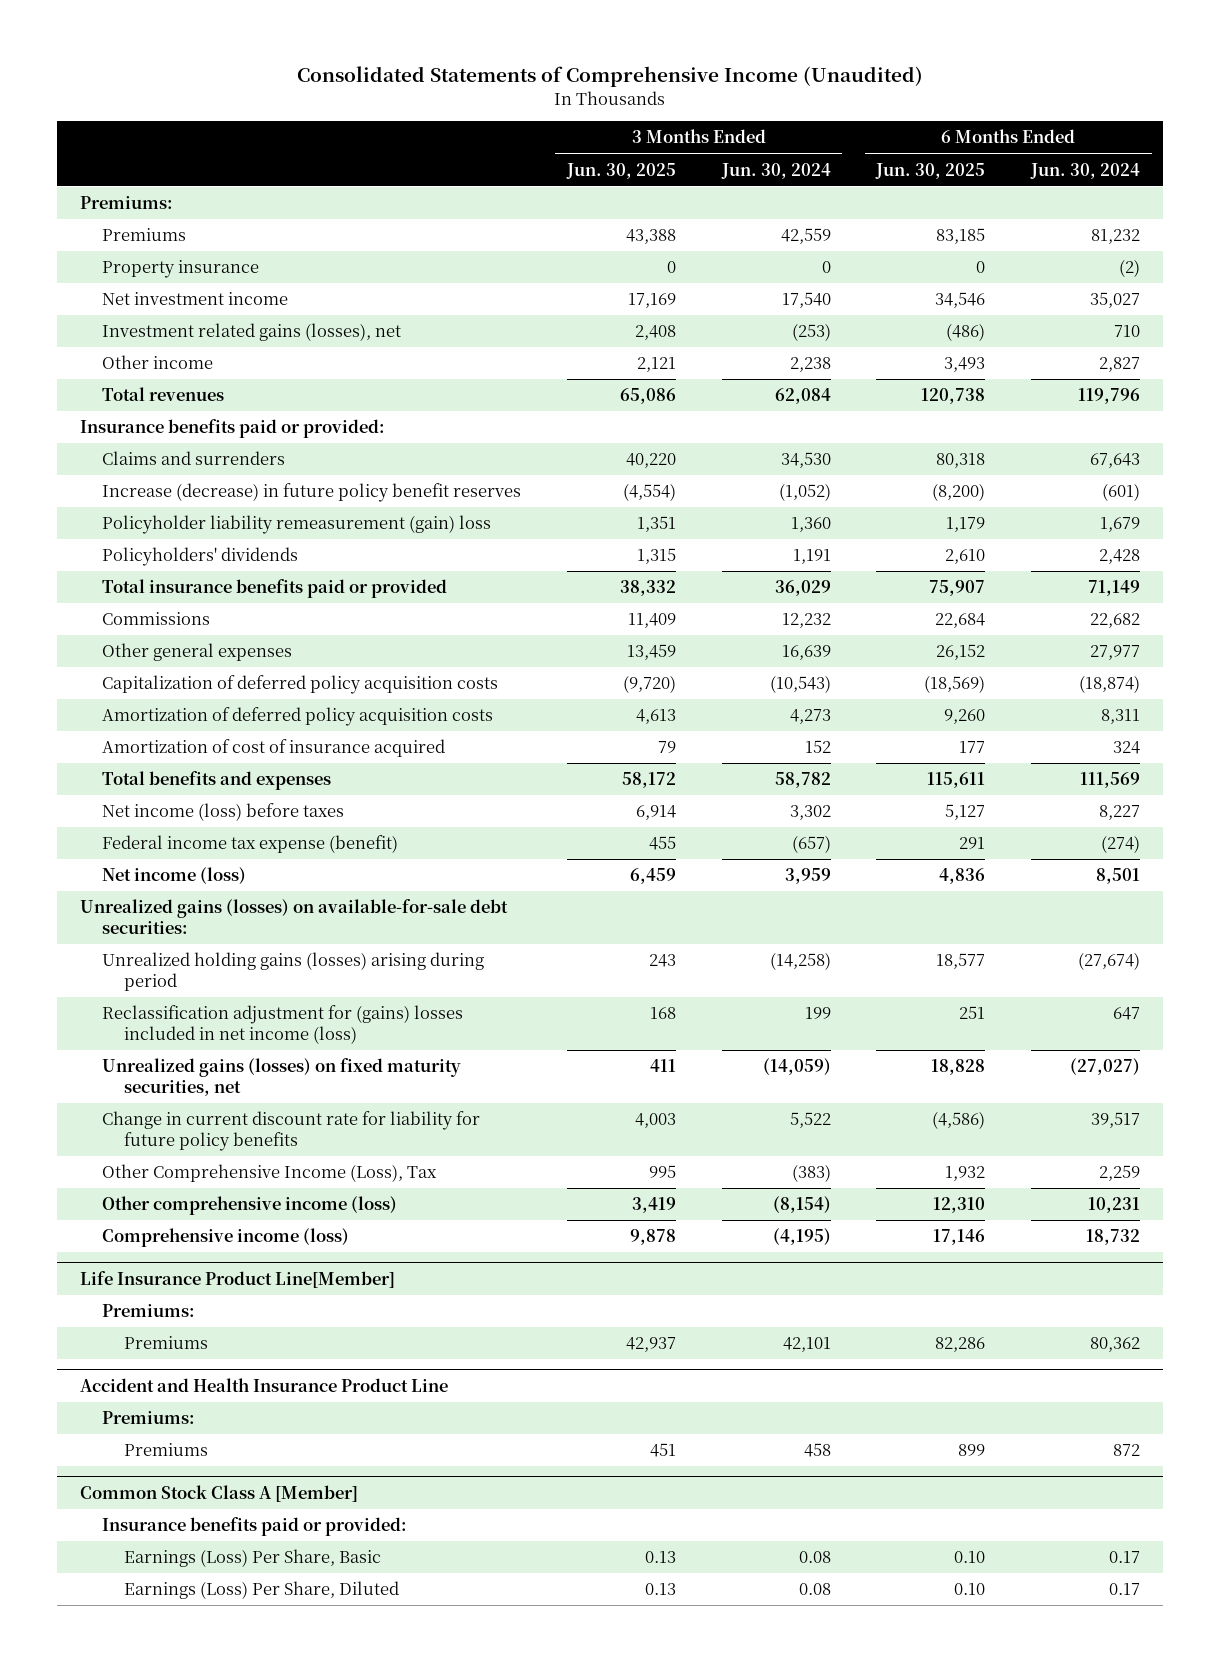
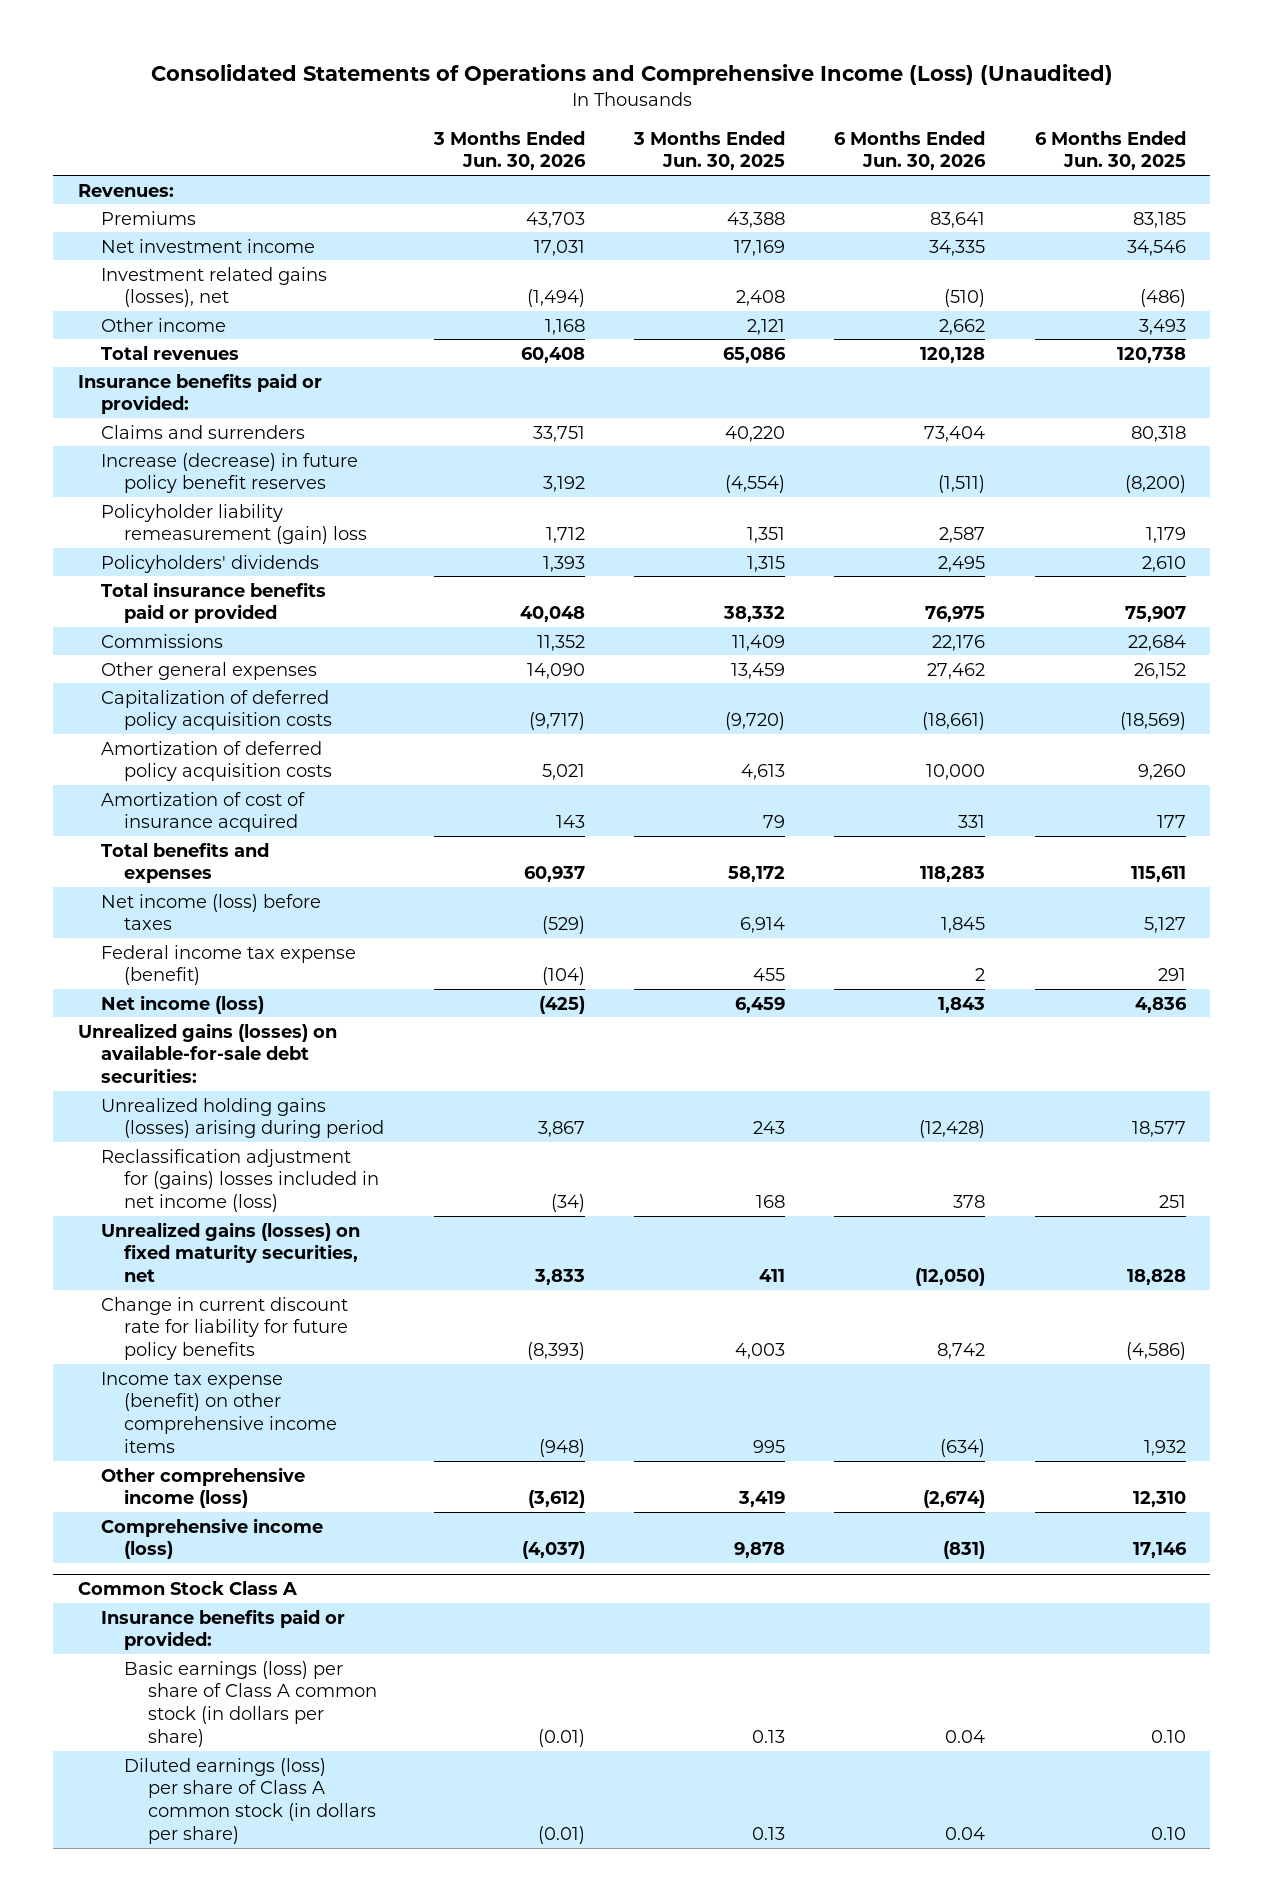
[297,66,924,88] Consolidated Statements of Comprehensive Income (Unaudited) -> [150,64,1113,86] Consolidated Statements of Operations and Comprehensive Income (Loss) (Unaudited)
[720,162,831,179] Jun. 30, 2024 -> none
[1030,162,1141,179] Jun. 30, 2024 -> none
none -> [432,130,586,171] 3 Months Ended Jun. 30, 2026
none -> [834,130,987,171] 6 Months Ended Jun. 30, 2026
[79,196,173,210] Premiums: -> none
none -> [77,183,174,197] Revenues:
[101,260,259,279] Property insurance -> none
[101,1164,437,1183] Other Comprehensive Income (Loss), Tax -> [101,1371,338,1453] Income tax expense (benefit) on other comprehensive income items
[79,1270,395,1288] Life Insurance Product Line[Member] -> none
[101,1304,195,1318] Premiums: -> none
[123,1336,208,1350] Premiums -> none
[79,1377,448,1392] Accident and Health Insurance Product Line -> none
[101,1411,195,1425] Premiums: -> none
[123,1443,208,1457] Premiums -> none
[79,1484,358,1502] Common Stock Class A [Member] -> [77,1580,297,1595] Common Stock Class A
[123,1549,381,1568] Earnings (Loss) Per Share, Basic -> [124,1660,377,1747] Basic earnings (loss) per share of Class A common stock (in dollars per share)
[123,1581,399,1600] Earnings (Loss) Per Share, Diluted -> [124,1757,376,1844] Diluted earnings (loss) per share of Class A common stock (in dollars per share)

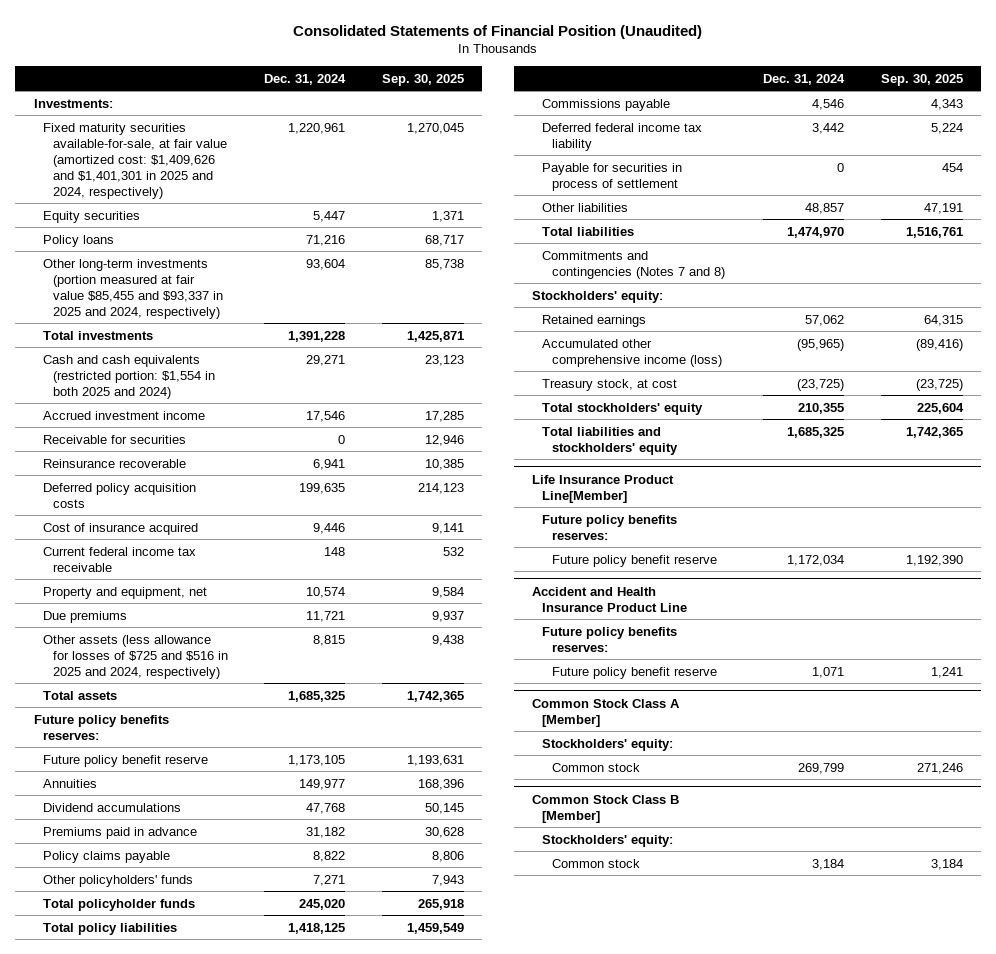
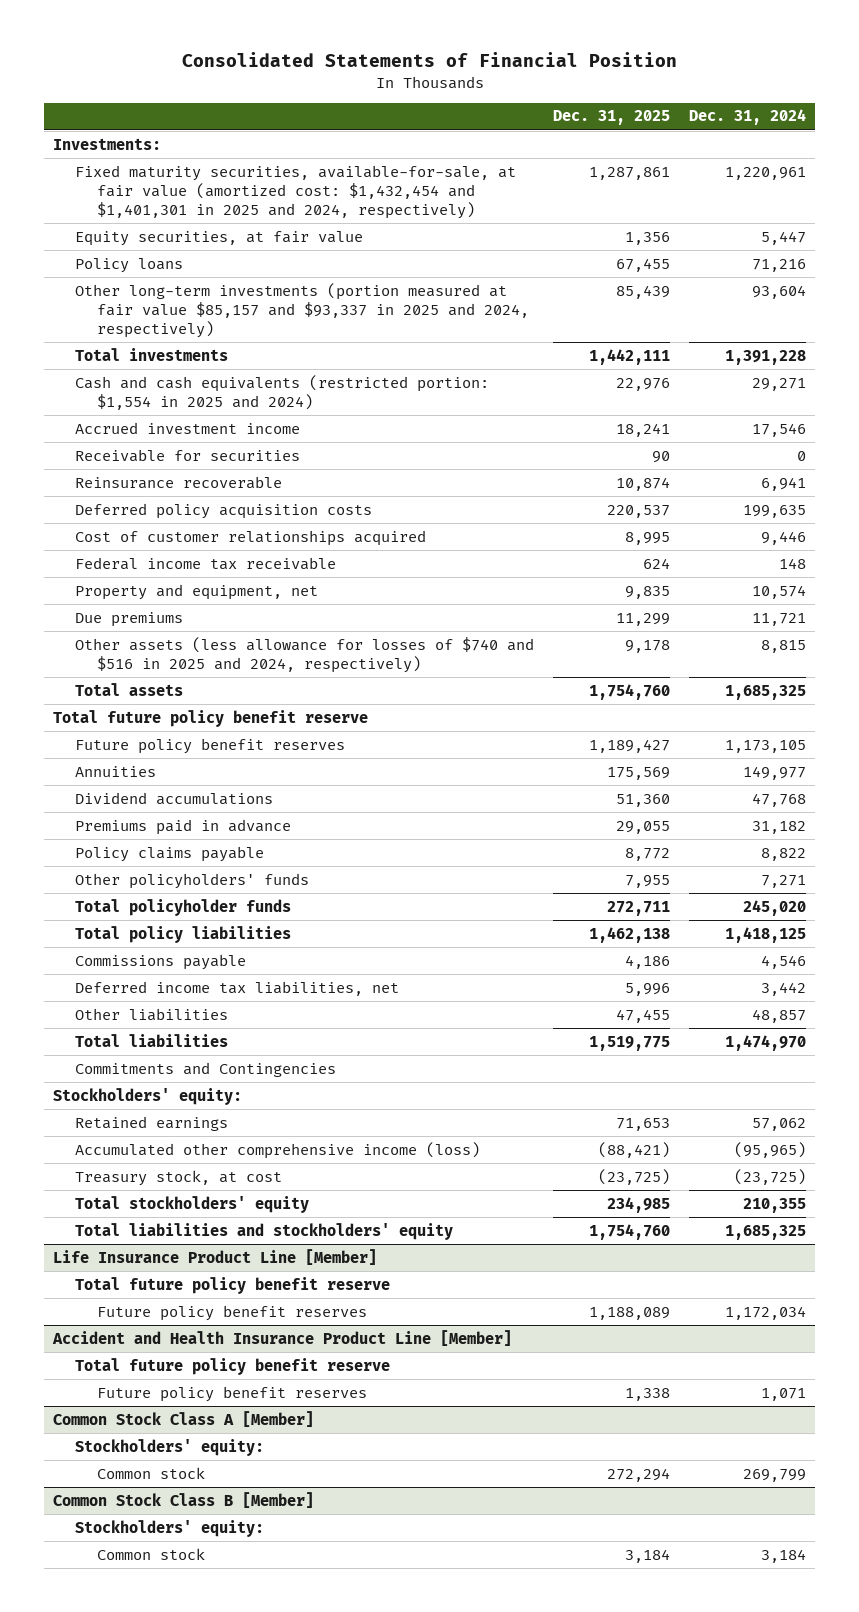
[293,24,703,39] Consolidated Statements of Financial Position (Unaudited) -> [181,52,677,68] Consolidated Statements of Financial Position
[381,73,464,86] Sep. 30, 2025 -> none
none -> [552,110,670,126] Dec. 31, 2025
[43,122,228,199] Fixed maturity securities available-for-sale, at fair value (amortized cost: $1,409,626 and $1,401,301 in 2025 and 2024, respectively) -> [75,164,517,219] Fixed maturity securities, available-for-sale, at fair value (amortized cost: $1,432,454 and $1,401,301 in 2025 and 2024, respectively)
[43,210,141,223] Equity securities -> [75,230,364,246] Equity securities, at fair value
[43,258,224,319] Other long-term investments (portion measured at fair value $85,455 and $93,337 in 2025 and 2024, respectively) -> [75,282,529,338] Other long-term investments (portion measured at fair value $85,157 and $93,337 in 2025 and 2024, respectively)
[43,354,216,399] Cash and cash equivalents (restricted portion: $1,554 in both 2025 and 2024) -> [75,374,490,410] Cash and cash equivalents (restricted portion: $1,554 in 2025 and 2024)
[43,522,199,535] Cost of insurance acquired -> [75,529,427,546] Cost of customer relationships acquired
[43,546,197,572] Current federal income tax receivable -> [75,556,337,570] Federal income tax receivable
[43,634,229,679] Other assets (less allowance for losses of $725 and $516 in 2025 and 2024, respectively) -> [75,636,535,673] Other assets (less allowance for losses of $740 and $516 in 2025 and 2024, respectively)
[33,714,169,740] Future policy benefits reserves: -> [53,709,369,727] Total future policy benefit reserve
[43,754,209,767] Future policy benefit reserve -> [75,737,346,754] Future policy benefit reserves
[542,162,683,191] Payable for securities in process of settlement -> none
[542,122,703,151] Deferred federal income tax liability -> [75,980,400,996] Deferred income tax liabilities, net
[542,250,725,279] Commitments and contingencies (Notes 7 and 8) -> [75,1061,337,1077] Commitments and Contingencies
[532,474,675,503] Life Insurance Product Line[Member] -> [53,1248,378,1265] Life Insurance Product Line [Member]
[542,514,678,540] Future policy benefits reserves: -> [75,1276,391,1294] Total future policy benefit reserve
[551,554,717,567] Future policy benefit reserve -> [96,1304,367,1321] Future policy benefit reserves
[532,586,688,612] Accident and Health Insurance Product Line -> [52,1329,513,1346] Accident and Health Insurance Product Line [Member]
[542,626,678,652] Future policy benefits reserves: -> [75,1357,391,1375] Total future policy benefit reserve
[551,666,717,679] Future policy benefit reserve -> [96,1385,367,1402] Future policy benefit reserves

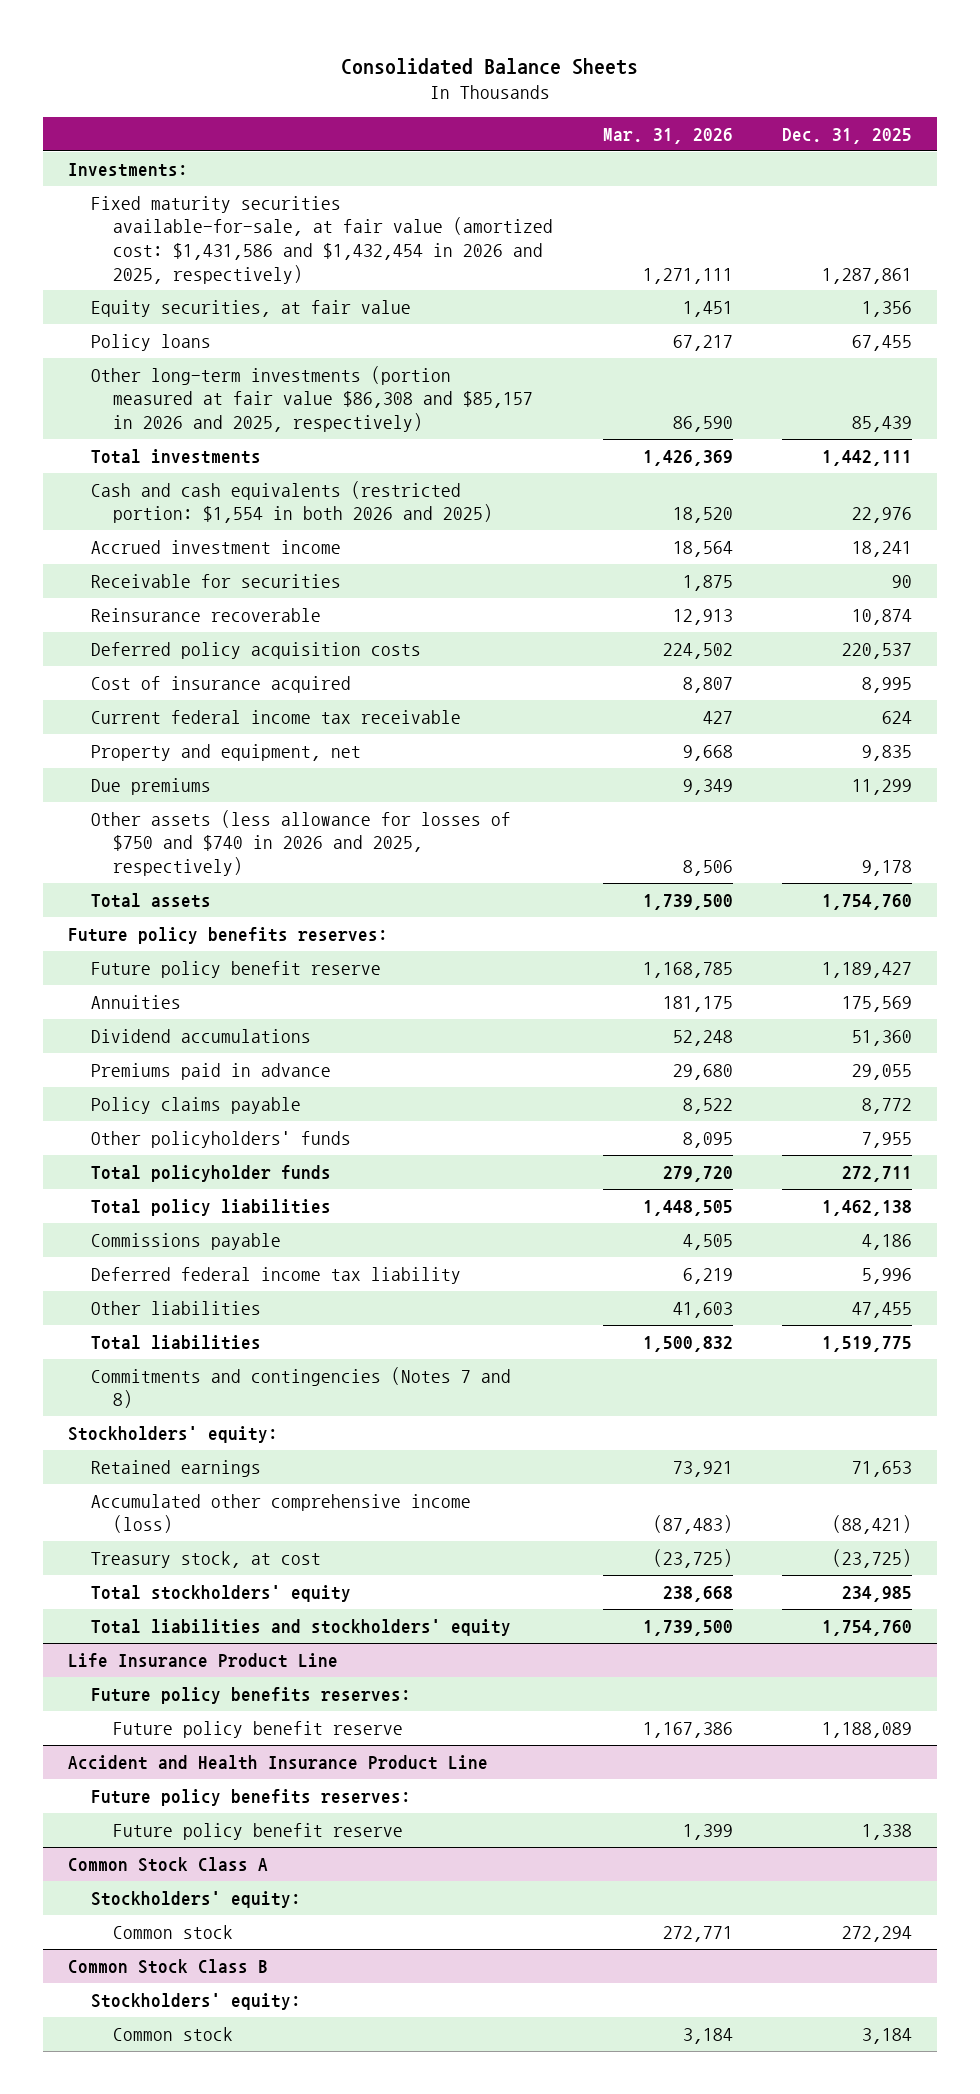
[181,52,677,68] Consolidated Statements of Financial Position -> [341,57,639,75] Consolidated Balance Sheets
[688,109,806,126] Dec. 31, 2024 -> none
none -> [602,127,733,144] Mar. 31, 2026
[75,164,517,219] Fixed maturity securities, available-for-sale, at fair value (amortized cost: $1,432,454 and $1,401,301 in 2025 and 2024, respectively) -> [90,195,554,284] Fixed maturity securities available-for-sale, at fair value (amortized cost: $1,431,586 and $1,432,454 in 2026 and 2025, respectively)
[75,282,529,338] Other long-term investments (portion measured at fair value $85,157 and $93,337 in 2025 and 2024, respectively) -> [90,365,534,433] Other long-term investments (portion measured at fair value $86,308 and $85,157 in 2026 and 2025, respectively)
[75,374,490,410] Cash and cash equivalents (restricted portion: $1,554 in 2025 and 2024) -> [90,480,494,524] Cash and cash equivalents (restricted portion: $1,554 in both 2026 and 2025)
[75,529,427,546] Cost of customer relationships acquired -> [90,675,351,693] Cost of insurance acquired
[75,556,337,570] Federal income tax receivable -> [90,709,461,724] Current federal income tax receivable
[75,636,535,673] Other assets (less allowance for losses of $740 and $516 in 2025 and 2024, respectively) -> [90,809,511,877] Other assets (less allowance for losses of $750 and $740 in 2026 and 2025, respectively)
[53,709,369,727] Total future policy benefit reserve -> [68,926,389,944] Future policy benefits reserves:
[75,737,346,754] Future policy benefit reserves -> [90,960,381,978] Future policy benefit reserve
[75,980,400,996] Deferred income tax liabilities, net -> [90,1266,461,1284] Deferred federal income tax liability
[75,1061,337,1077] Commitments and Contingencies -> [90,1366,511,1409] Commitments and contingencies (Notes 7 and 8)
[53,1248,378,1265] Life Insurance Product Line [Member] -> [68,1652,339,1668] Life Insurance Product Line
[75,1276,391,1294] Total future policy benefit reserve -> [90,1686,411,1704] Future policy benefits reserves:
[96,1304,367,1321] Future policy benefit reserves -> [113,1720,404,1738] Future policy benefit reserve
[52,1329,513,1346] Accident and Health Insurance Product Line [Member] -> [68,1754,489,1770] Accident and Health Insurance Product Line
[75,1357,391,1375] Total future policy benefit reserve -> [90,1788,411,1806] Future policy benefits reserves:
[96,1385,367,1402] Future policy benefit reserves -> [113,1822,404,1840] Future policy benefit reserve
[53,1410,315,1427] Common Stock Class A [Member] -> [68,1856,269,1872] Common Stock Class A
[53,1491,315,1508] Common Stock Class B [Member] -> [68,1958,269,1974] Common Stock Class B

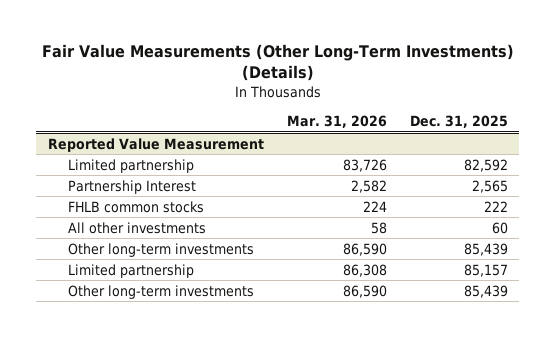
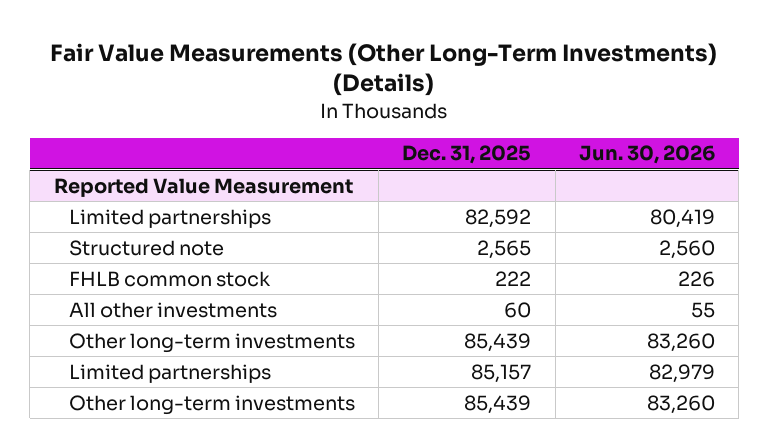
[286,114,387,128] Mar. 31, 2026 -> none
none -> [578,145,715,165] Jun. 30, 2026
[67,158,194,173] Limited partnership -> [68,208,271,228] Limited partnerships
[67,179,196,194] Partnership Interest -> [68,239,224,256] Structured note
[67,200,204,213] FHLB common stocks -> [68,270,271,287] FHLB common stock
[67,263,194,278] Limited partnership -> [68,363,271,383] Limited partnerships

